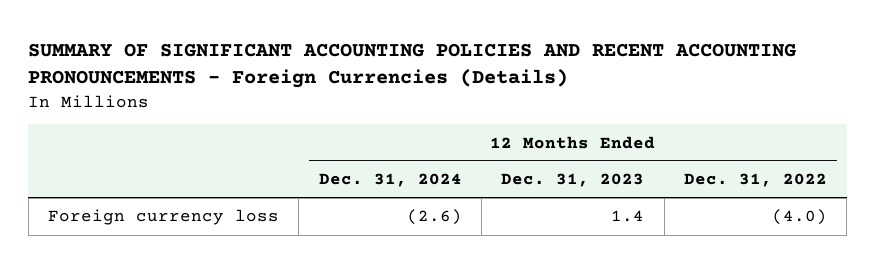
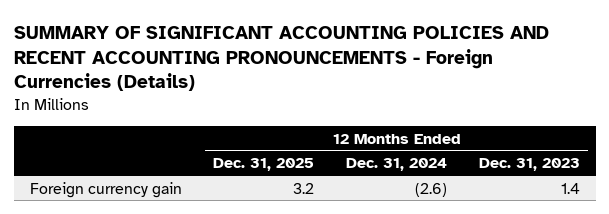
[683,173,827,188] Dec. 31, 2022 -> none
none -> [213,158,315,172] Dec. 31, 2025
[47,209,279,226] Foreign currency loss -> [29,181,182,198] Foreign currency gain

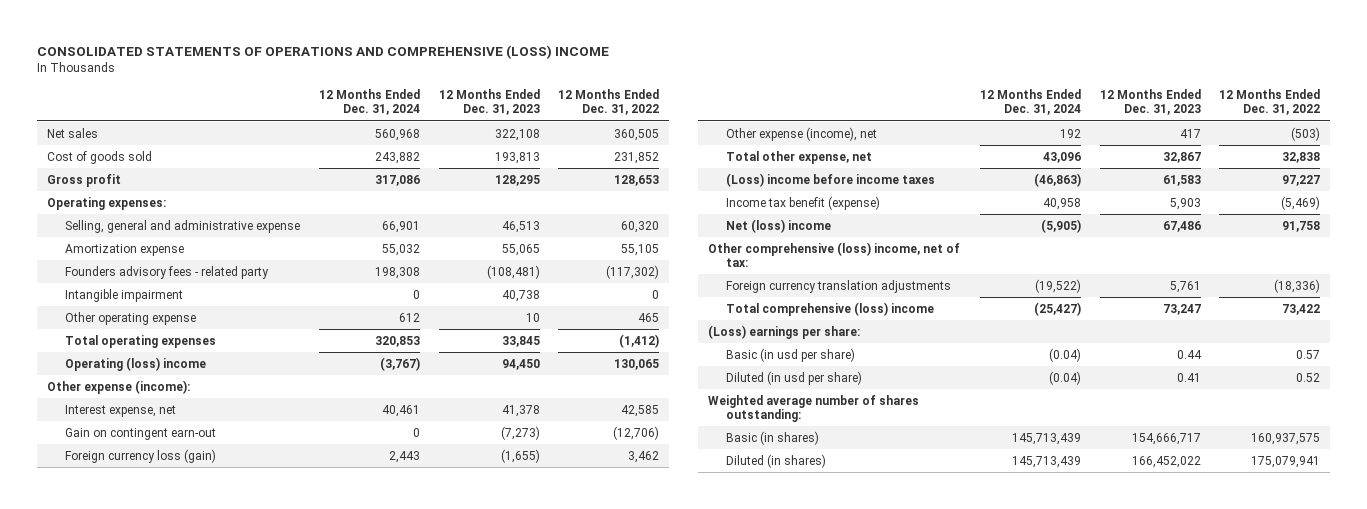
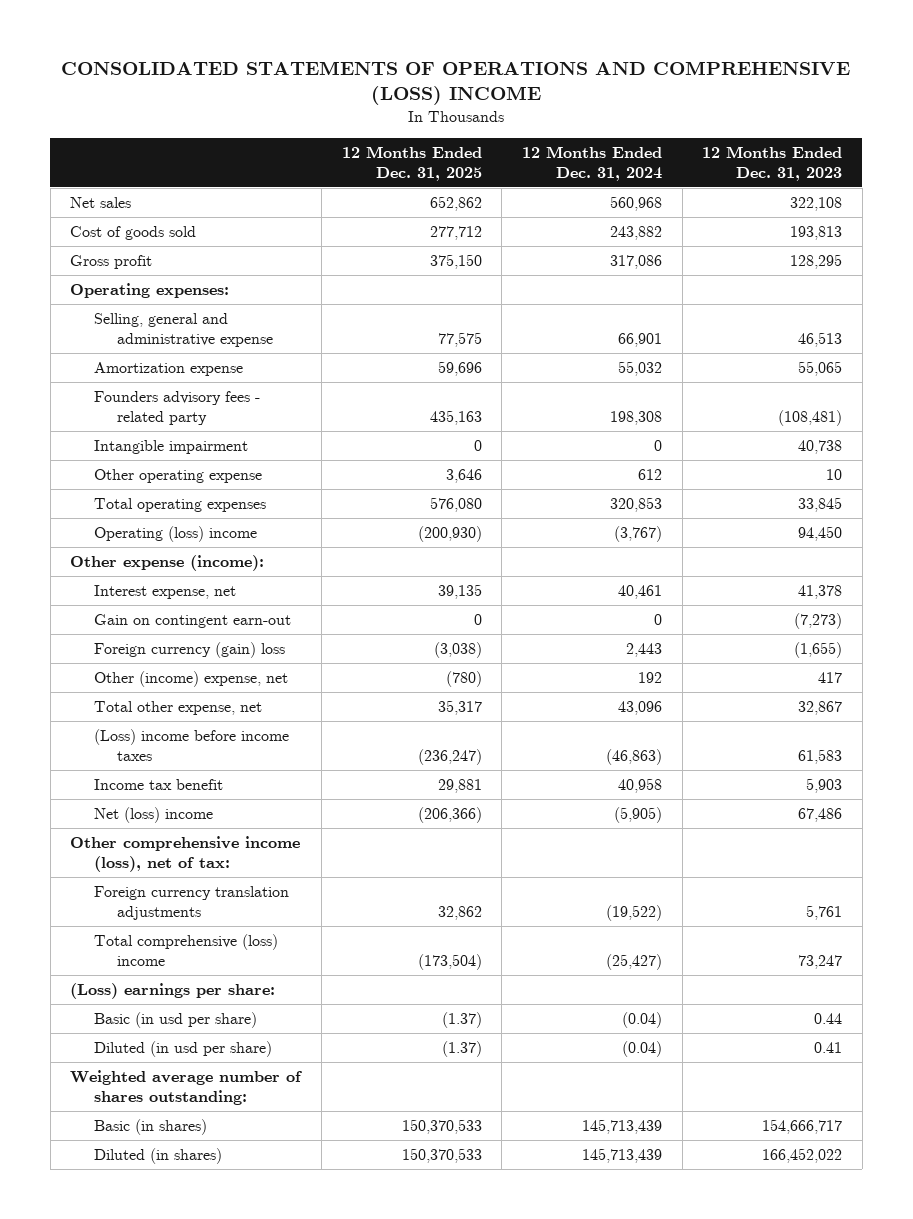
[558,89,660,116] 12 Months Ended Dec. 31, 2022 -> none
none -> [341,146,482,181] 12 Months Ended Dec. 31, 2025
[65,448,217,463] Foreign currency loss (gain) -> [93,641,285,658] Foreign currency (gain) loss
[726,126,878,141] Other expense (income), net -> [93,670,288,687] Other (income) expense, net
[726,195,881,210] Income tax benefit (expense) -> [93,778,223,790] Income tax benefit
[707,241,960,267] Other comprehensive (loss) income, net of tax: -> [70,835,301,872] Other comprehensive income (loss), net of tax:

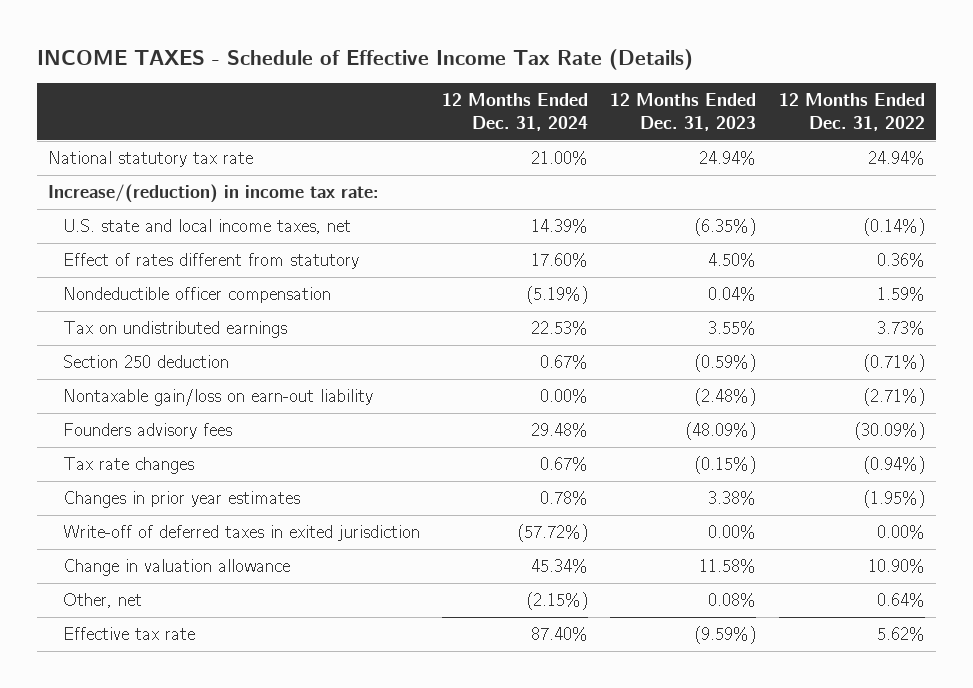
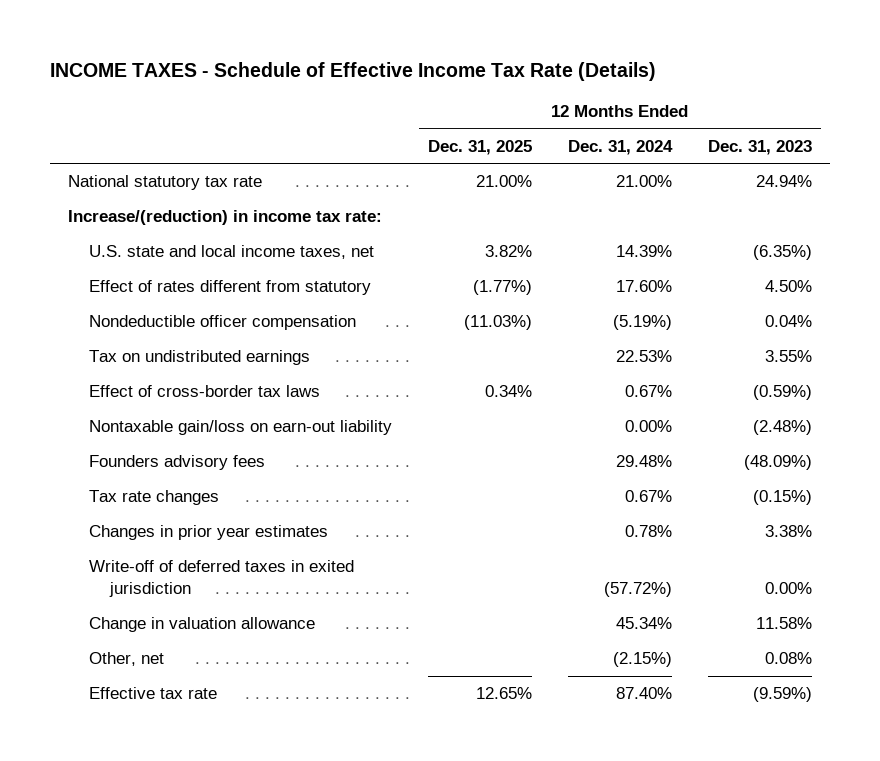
[778,93,925,132] 12 Months Ended Dec. 31, 2022 -> none
none -> [427,139,532,155] Dec. 31, 2025
[62,355,229,369] Section 250 deduction -> [88,385,320,398] Effect of cross-border tax laws

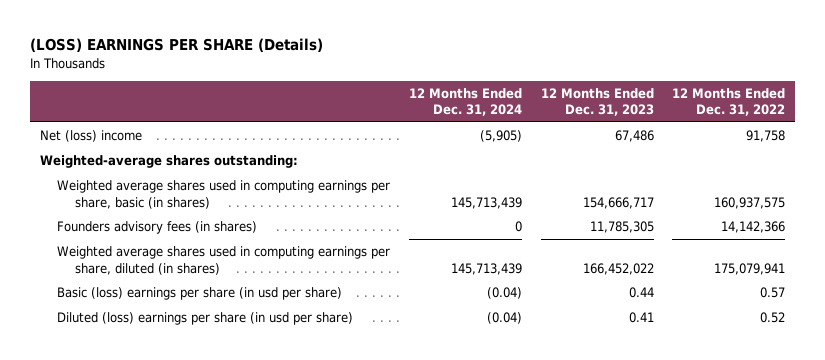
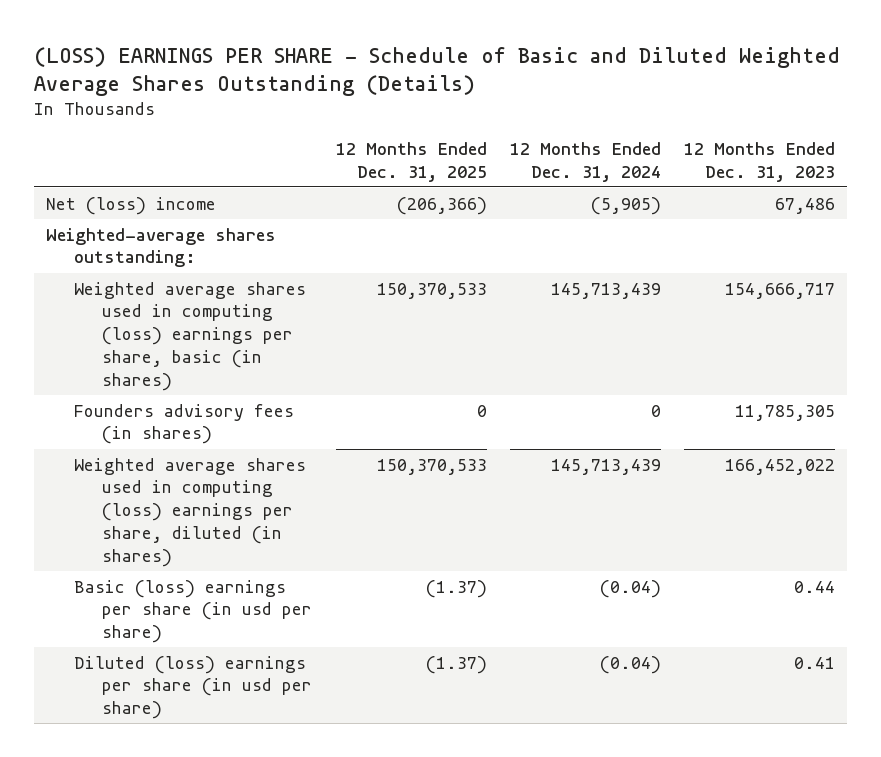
[30,38,324,53] (LOSS) EARNINGS PER SHARE (Details) -> [34,46,841,96] (LOSS) EARNINGS PER SHARE - Schedule of Basic and Diluted Weighted Average Shares Outstanding (Details)
[672,87,786,117] 12 Months Ended Dec. 31, 2022 -> none
none -> [335,141,487,182] 12 Months Ended Dec. 31, 2025
[57,180,391,209] Weighted average shares used in computing earnings per share, basic (in shares) -> [74,281,307,391] Weighted average shares used in computing (loss) earnings per share, basic (in shares)
[57,246,391,275] Weighted average shares used in computing earnings per share, diluted (in shares) -> [74,457,307,567] Weighted average shares used in computing (loss) earnings per share, diluted (in shares)

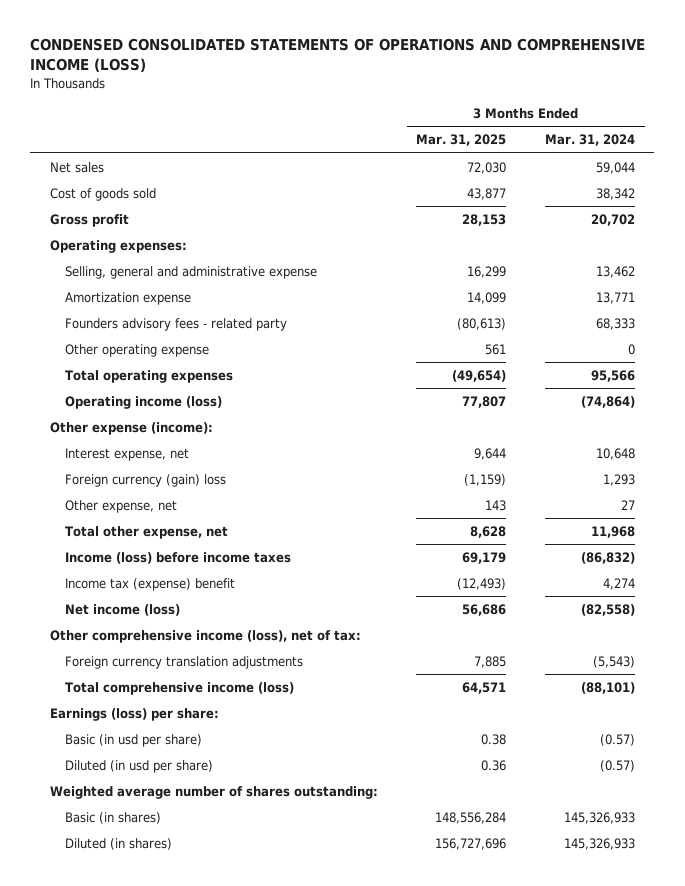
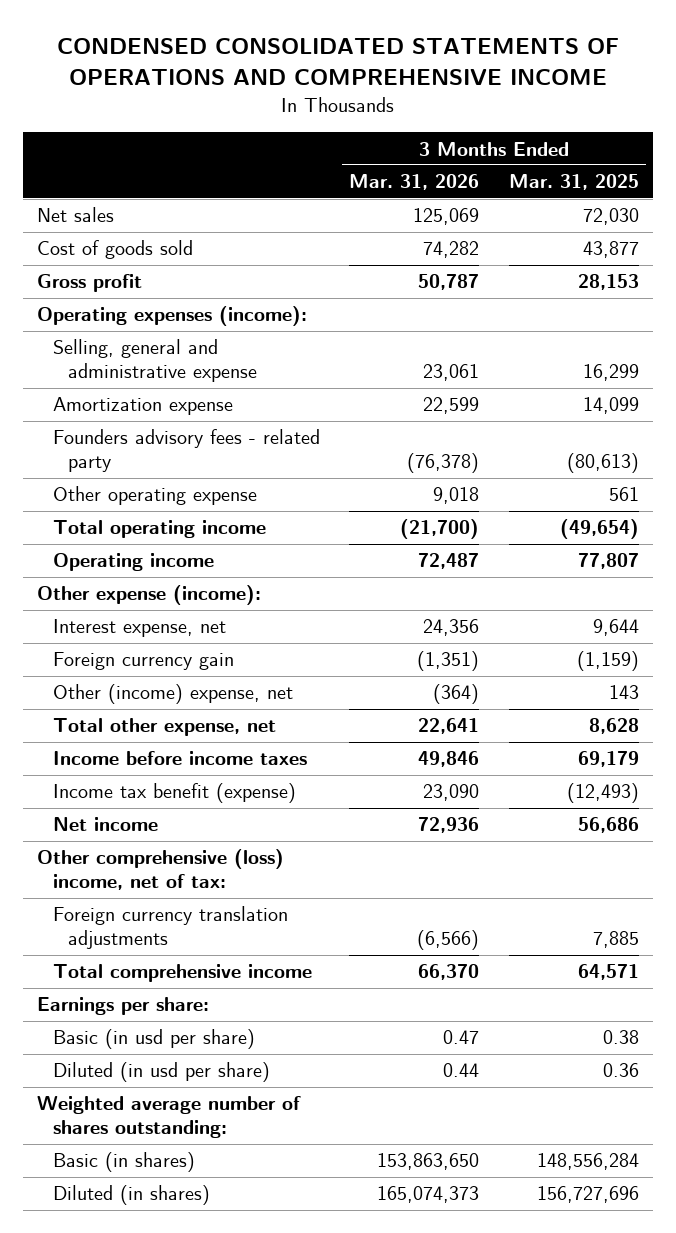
[30,38,646,73] CONDENSED CONSOLIDATED STATEMENTS OF OPERATIONS AND COMPREHENSIVE INCOME (LOSS) -> [57,37,620,85] CONDENSED CONSOLIDATED STATEMENTS OF OPERATIONS AND COMPREHENSIVE INCOME
[544,134,635,147] Mar. 31, 2024 -> none
none -> [349,174,480,191] Mar. 31, 2026
[49,239,187,253] Operating expenses: -> [37,306,308,327] Operating expenses (income):
[65,369,234,383] Total operating expenses -> [52,520,266,539] Total operating income
[65,395,223,409] Operating income (loss) -> [52,553,214,572] Operating income
[65,473,227,487] Foreign currency (gain) loss -> [52,652,234,671] Foreign currency gain
[65,499,178,513] Other expense, net -> [52,684,293,705] Other (income) expense, net
[65,551,292,564] Income (loss) before income taxes -> [52,751,307,766] Income before income taxes
[65,577,236,591] Income tax (expense) benefit -> [52,783,296,804] Income tax benefit (expense)
[65,603,181,616] Net income (loss) -> [52,817,158,832] Net income
[49,629,361,643] Other comprehensive income (loss), net of tax: -> [37,849,285,891] Other comprehensive (loss) income, net of tax:
[65,681,295,695] Total comprehensive income (loss) -> [52,964,312,983] Total comprehensive income
[49,707,219,721] Earnings (loss) per share: -> [37,997,210,1016] Earnings per share:

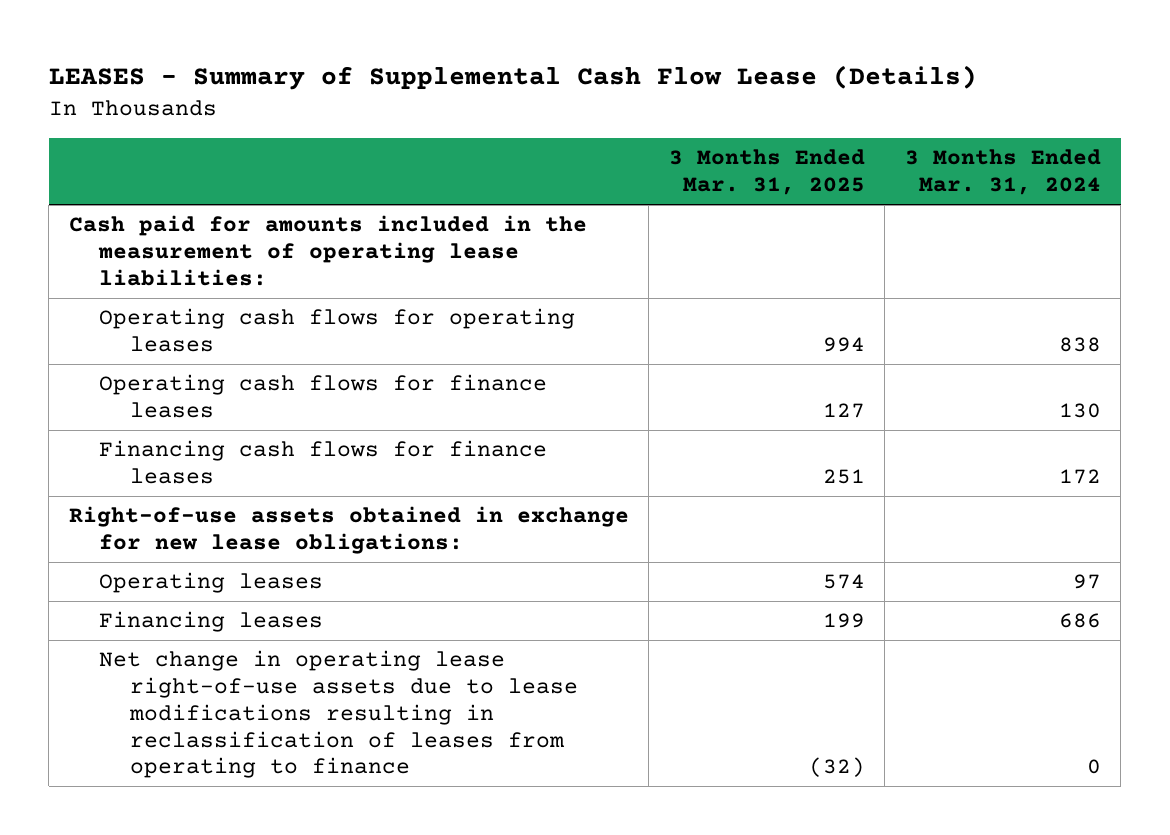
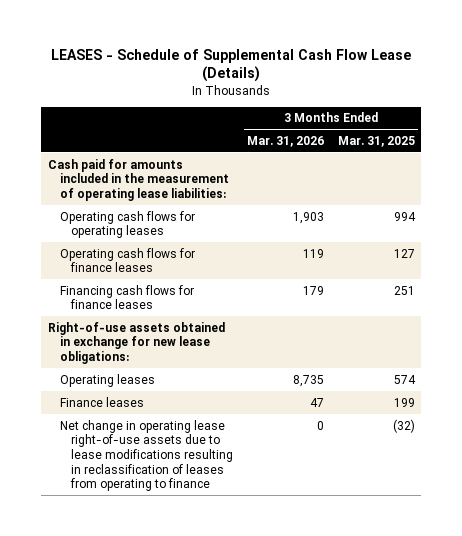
[48,65,977,91] LEASES - Summary of Supplemental Cash Flow Lease (Details) -> [51,48,412,83] LEASES - Schedule of Supplemental Cash Flow Lease (Details)
[904,149,1101,196] 3 Months Ended Mar. 31, 2024 -> none
none -> [247,135,325,147] Mar. 31, 2026
[99,611,324,633] Financing leases -> [59,396,144,407] Finance leases

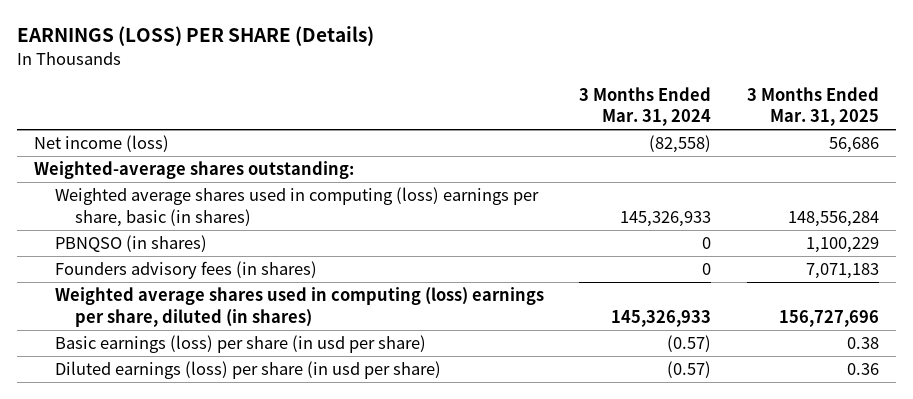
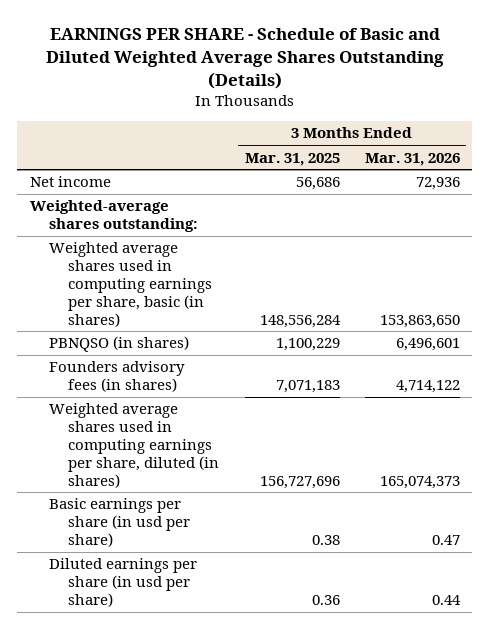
[16,26,374,47] EARNINGS (LOSS) PER SHARE (Details) -> [45,28,444,90] EARNINGS PER SHARE - Schedule of Basic and Diluted Weighted Average Shares Outstanding (Details)
[579,86,712,127] 3 Months Ended Mar. 31, 2024 -> none
none -> [364,152,460,166] Mar. 31, 2026
[34,135,170,153] Net income (loss) -> [29,176,111,188] Net income
[54,187,539,227] Weighted average shares used in computing (loss) earnings per share, basic (in shares) -> [49,242,213,327] Weighted average shares used in computing earnings per share, basic (in shares)
[54,287,544,327] Weighted average shares used in computing (loss) earnings per share, diluted (in shares) -> [49,403,220,488] Weighted average shares used in computing earnings per share, diluted (in shares)
[54,335,426,354] Basic earnings (loss) per share (in usd per share) -> [49,498,191,547] Basic earnings per share (in usd per share)
[54,361,441,380] Diluted earnings (loss) per share (in usd per share) -> [49,558,198,607] Diluted earnings per share (in usd per share)

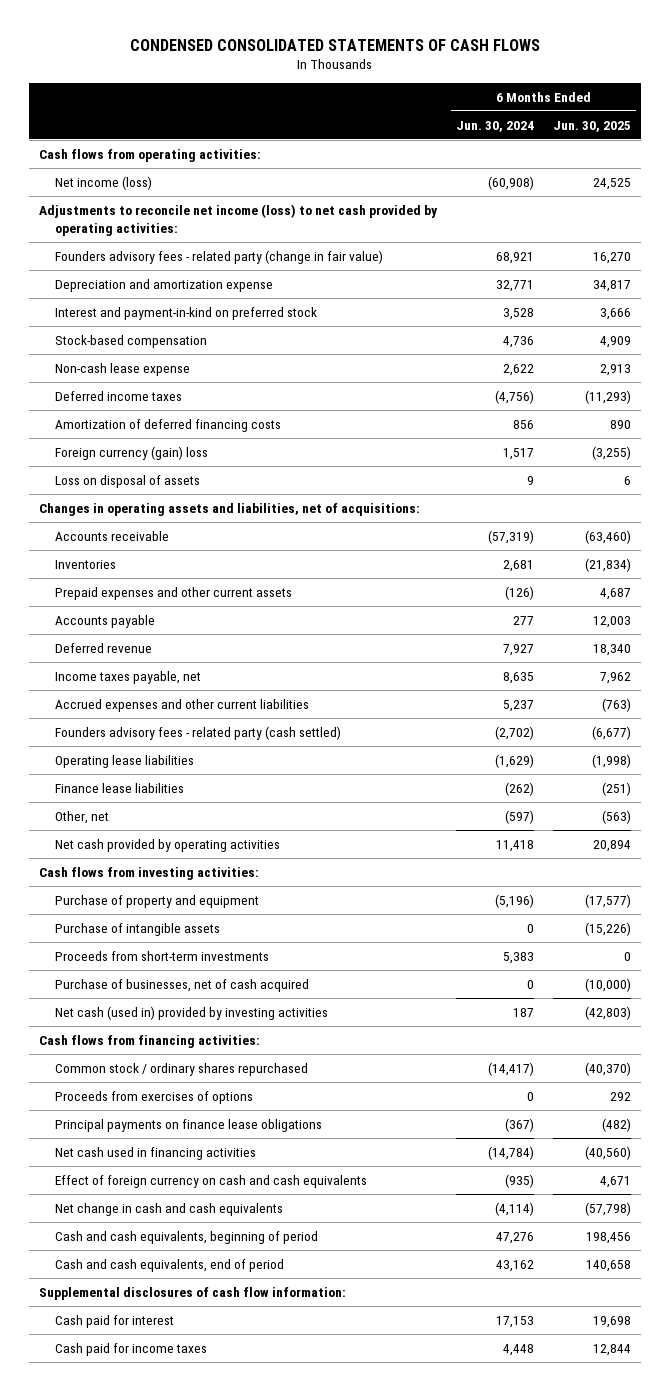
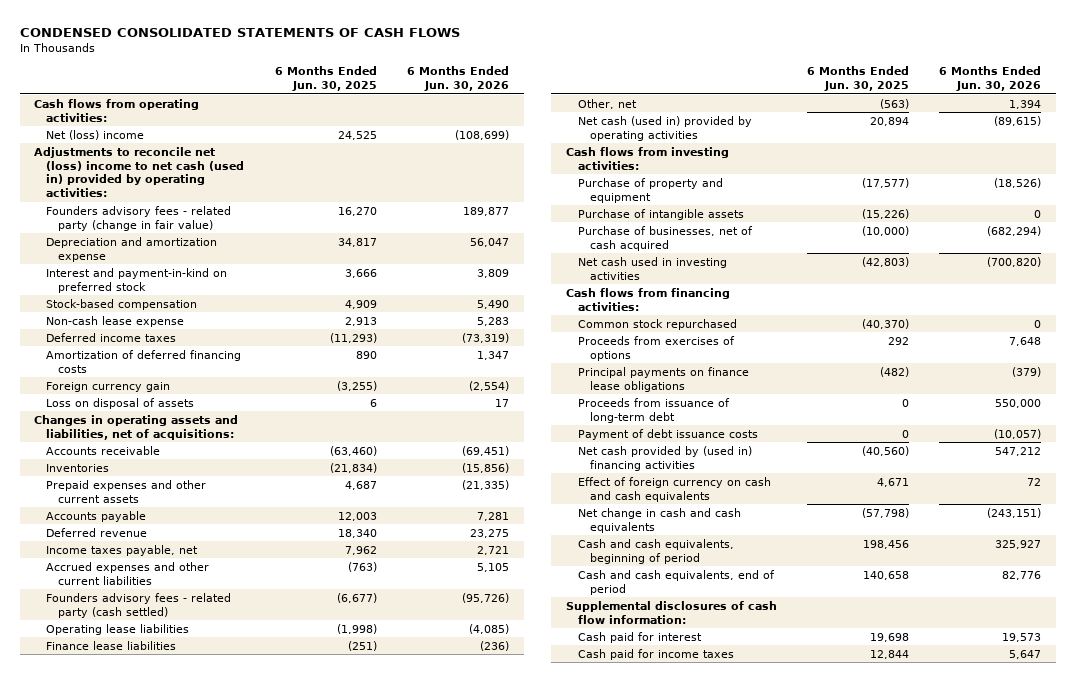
[456,120,535,132] Jun. 30, 2024 -> none
none -> [406,66,509,92] 6 Months Ended Jun. 30, 2026
[55,175,153,190] Net income (loss) -> [46,129,145,140] Net (loss) income
[38,203,438,236] Adjustments to reconcile net income (loss) to net cash provided by operating activities: -> [34,146,245,198] Adjustments to reconcile net (loss) income to net cash (used in) provided by operating activities:
[55,445,209,460] Foreign currency (gain) loss -> [46,381,171,392] Foreign currency gain
[55,838,281,852] Net cash provided by operating activities -> [577,115,752,141] Net cash (used in) provided by operating activities
[55,950,270,961] Proceeds from short-term investments -> none
[55,1005,329,1020] Net cash (used in) provided by investing activities -> [577,256,727,280] Net cash used in investing activities
[55,1062,309,1076] Common stock / ordinary shares repurchased -> [577,318,737,330] Common stock repurchased
none -> [577,397,730,423] Proceeds from issuance of long-term debt
none -> [577,428,758,440] Payment of debt issuance costs
[55,1146,257,1160] Net cash used in financing activities -> [577,445,752,471] Net cash provided by (used in) financing activities

